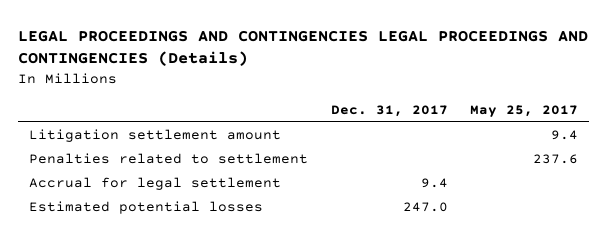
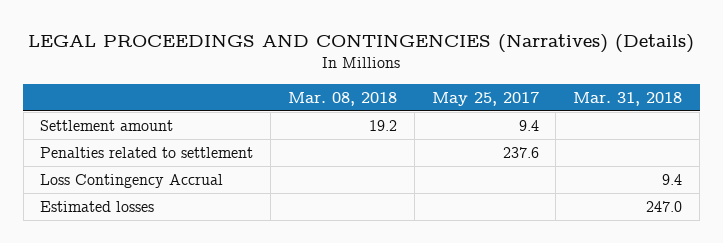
[18,29,589,67] LEGAL PROCEEDINGS AND CONTINGENCIES LEGAL PROCEEDINGS AND CONTINGENCIES (Details) -> [28,34,695,54] LEGAL PROCEEDINGS AND CONTINGENCIES (Narratives) (Details)
[330,104,448,117] Dec. 31, 2017 -> none
none -> [287,91,397,106] Mar. 08, 2018
none -> [573,91,683,106] Mar. 31, 2018
[29,129,282,143] Litigation settlement amount -> [40,120,174,132] Settlement amount
[29,177,282,191] Accrual for legal settlement -> [40,174,224,189] Loss Contingency Accrual
[29,201,264,215] Estimated potential losses -> [40,201,155,213] Estimated losses

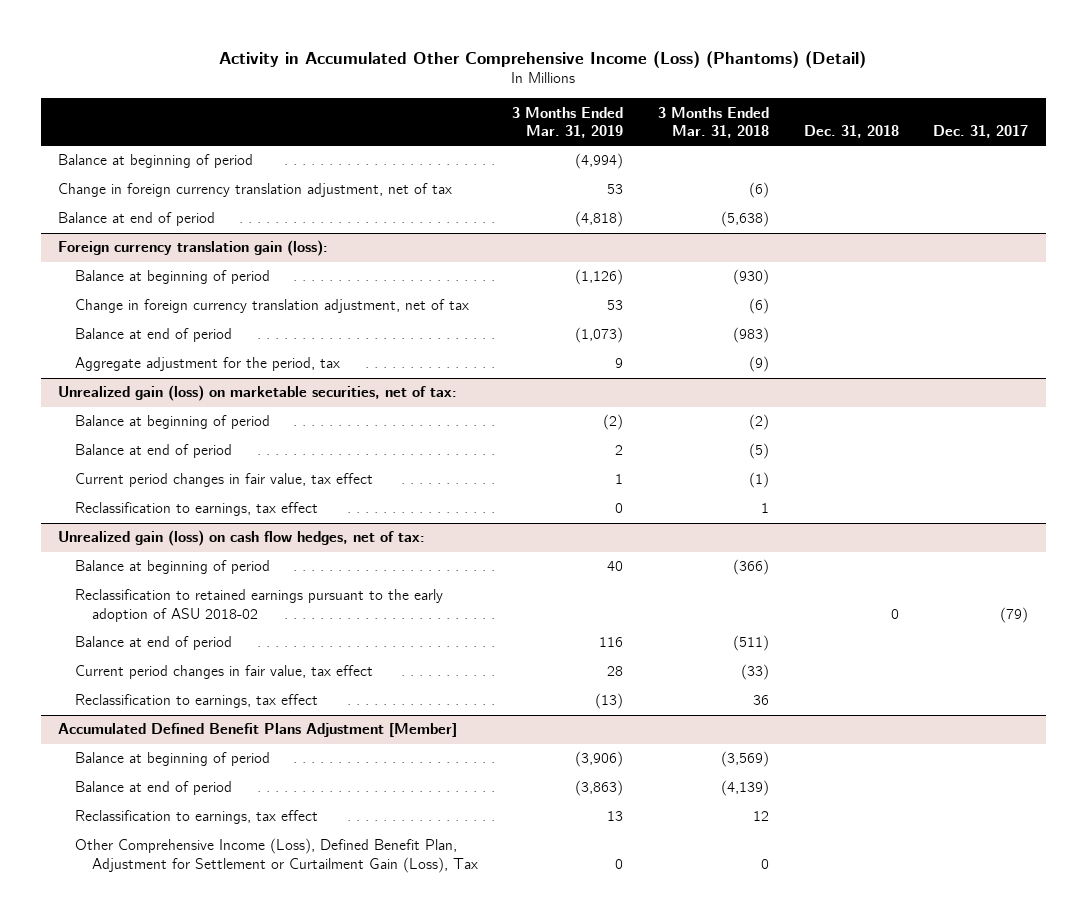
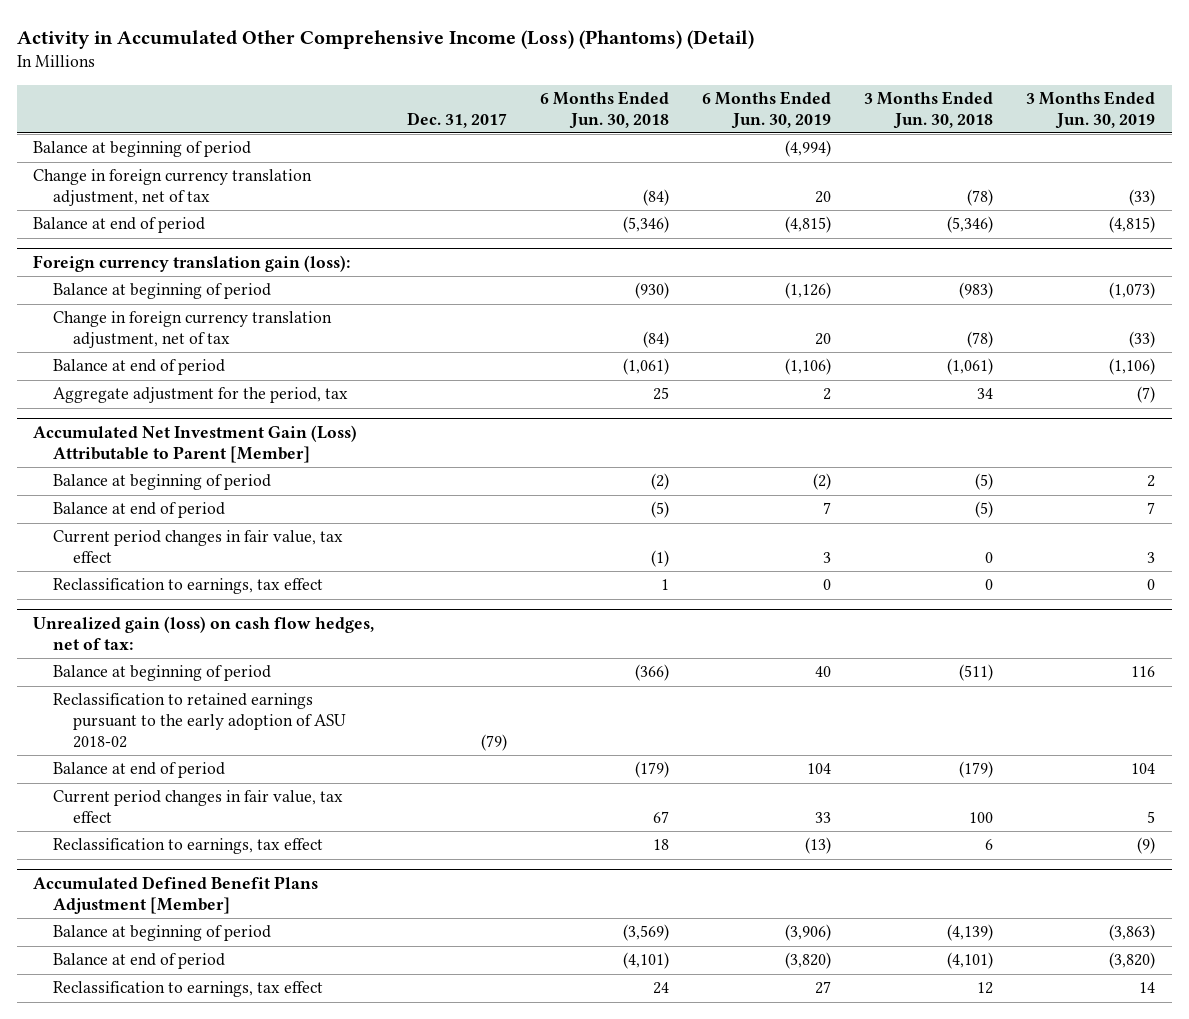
[512,106,624,139] 3 Months Ended Mar. 31, 2019 -> none
[658,106,770,139] 3 Months Ended Mar. 31, 2018 -> none
[803,125,899,139] Dec. 31, 2018 -> none
none -> [540,91,670,129] 6 Months Ended Jun. 30, 2018
none -> [702,91,832,129] 6 Months Ended Jun. 30, 2019
none -> [864,91,994,129] 3 Months Ended Jun. 30, 2018
none -> [1026,91,1156,129] 3 Months Ended Jun. 30, 2019
[58,385,458,402] Unrealized gain (loss) on marketable securities, net of tax: -> [33,424,358,463] Accumulated Net Investment Gain (Loss) Attributable to Parent [Member]
[74,838,478,873] Other Comprehensive Income (Loss), Defined Benefit Plan, Adjustment for Settlement or Curtailment Gain (Loss), Tax -> none

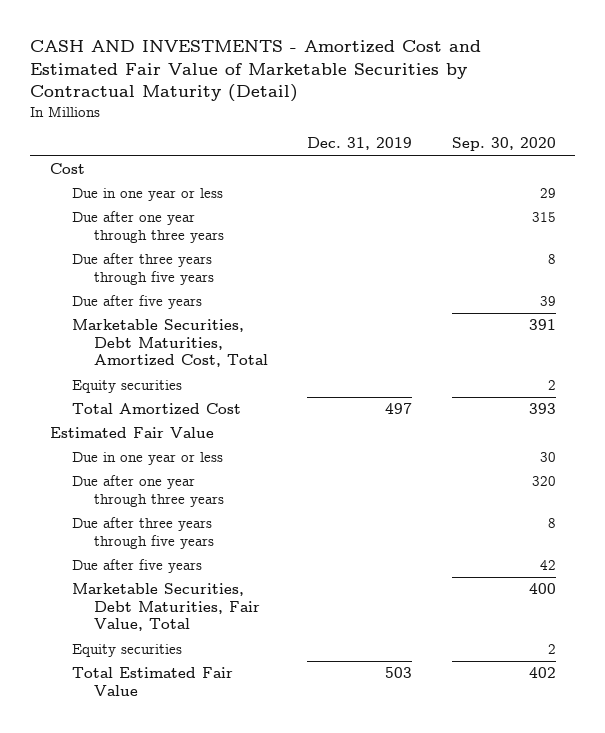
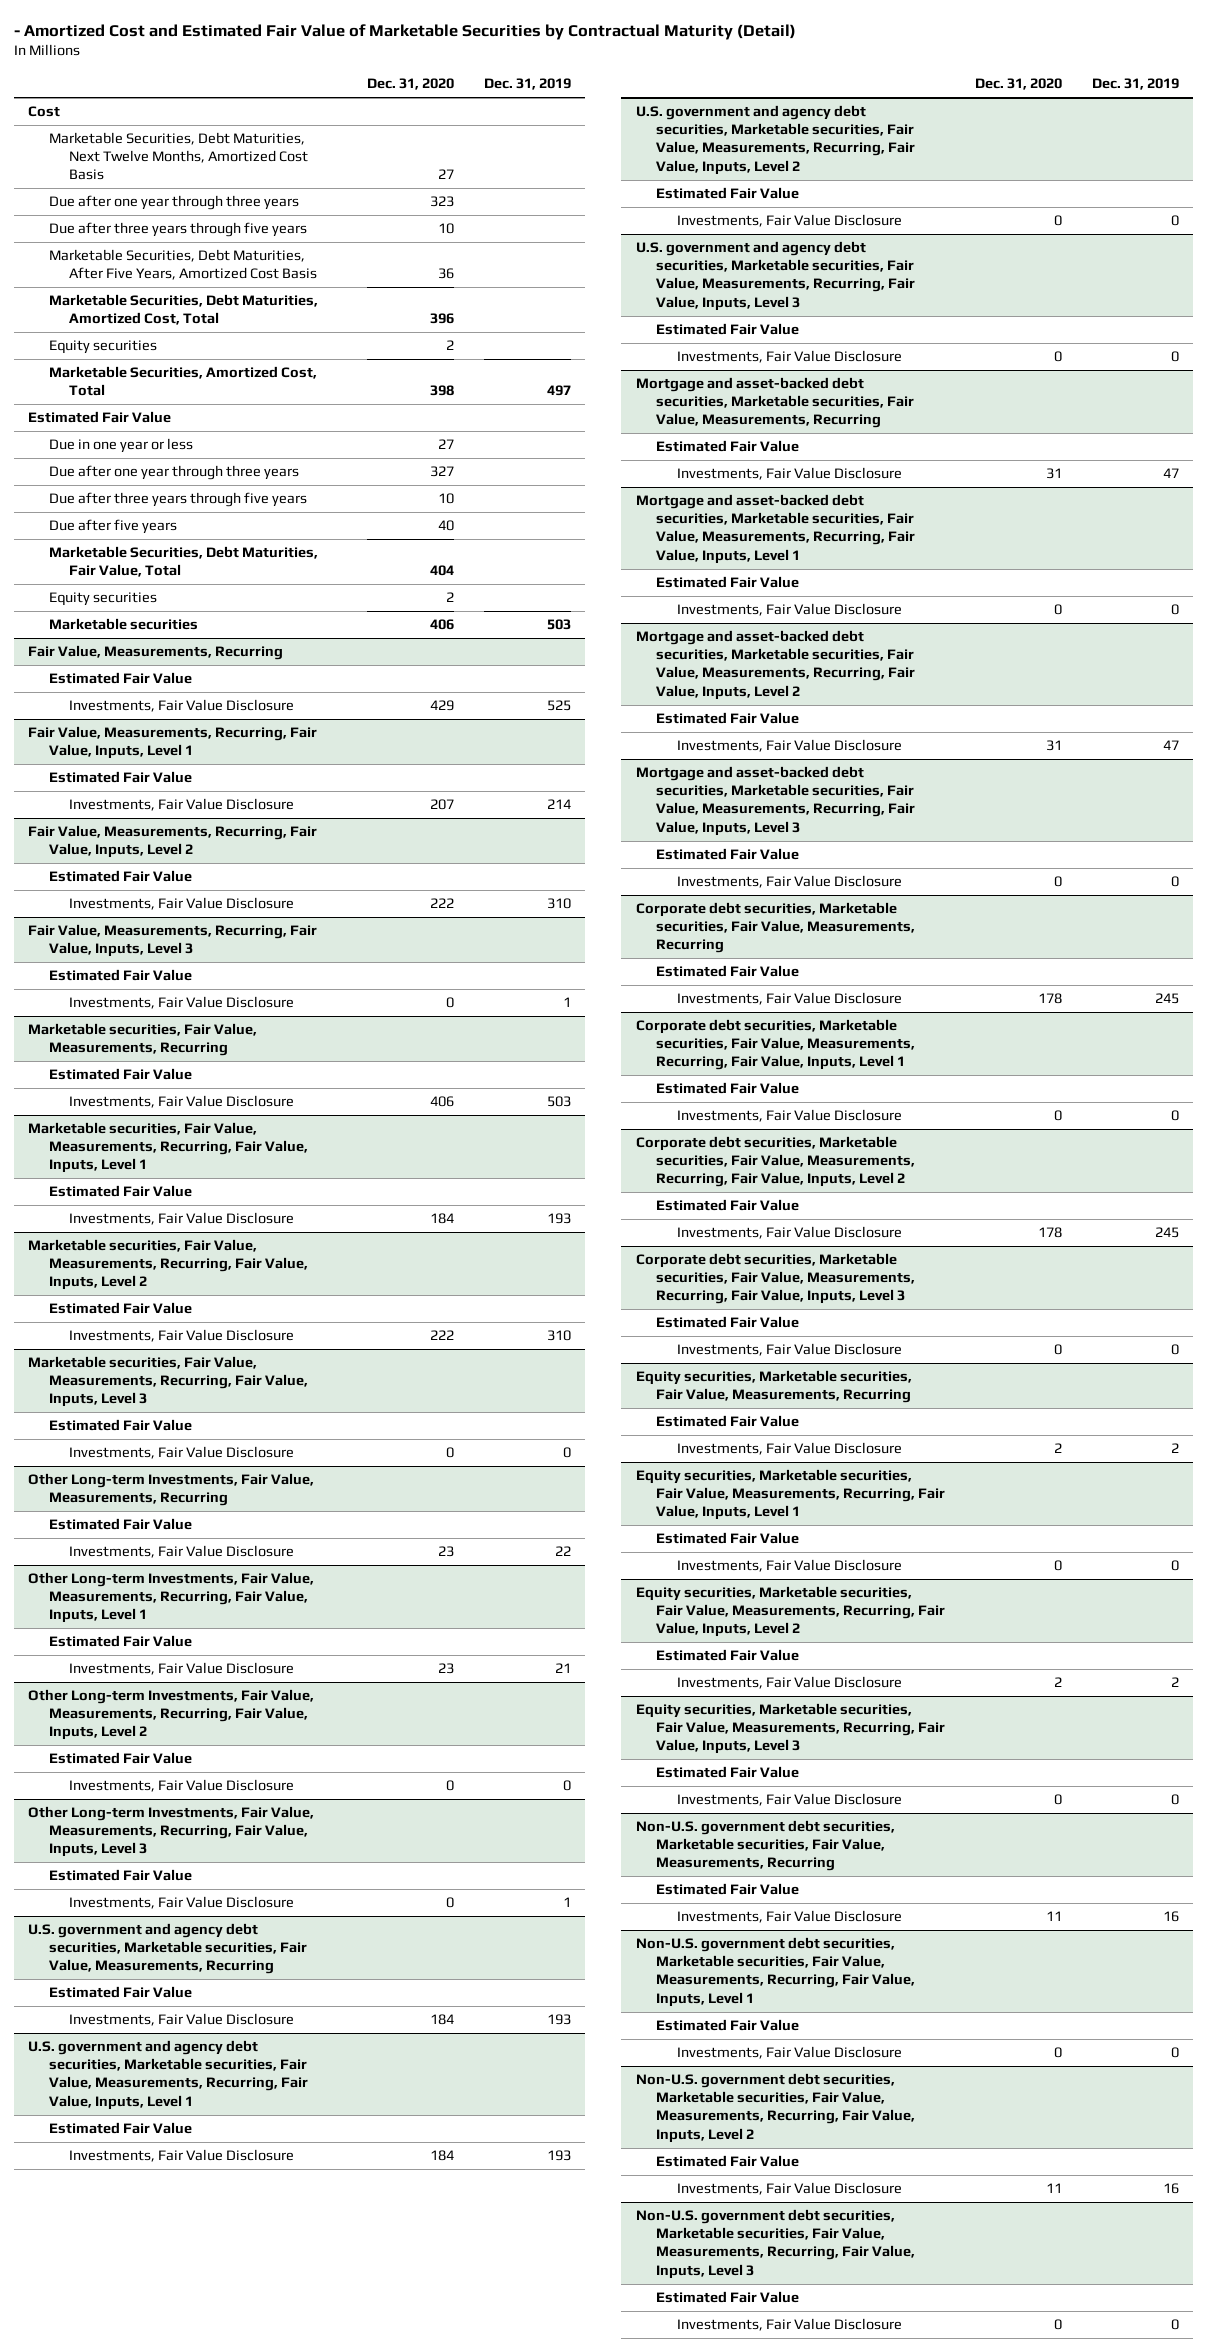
[30,40,482,103] CASH AND INVESTMENTS - Amortized Cost and Estimated Fair Value of Marketable Securities by Contractual Maturity (Detail) -> [13,23,796,40] - Amortized Cost and Estimated Fair Value of Marketable Securities by Contractual Maturity (Detail)
[451,137,556,152] Sep. 30, 2020 -> none
none -> [367,78,455,91] Dec. 31, 2020
[71,188,223,202] Due in one year or less -> [48,132,308,181] Marketable Securities, Debt Maturities, Next Twelve Months, Amortized Cost Basis
[71,295,202,310] Due after five years -> [48,249,317,281] Marketable Securities, Debt Maturities, After Five Years, Amortized Cost Basis
[71,403,241,416] Total Amortized Cost -> [48,366,317,397] Marketable Securities, Amortized Cost, Total
[71,667,233,696] Total Estimated Fair Value -> [48,618,198,631] Marketable securities
none -> [28,645,284,661] Fair Value, Measurements, Recurring
none -> [48,672,192,685] Estimated Fair Value
none -> [68,699,294,713] Investments, Fair Value Disclosure
none -> [28,726,318,760] Fair Value, Measurements, Recurring, Fair Value, Inputs, Level 1
none -> [48,771,192,784] Estimated Fair Value
none -> [68,798,294,812] Investments, Fair Value Disclosure
none -> [28,825,318,859] Fair Value, Measurements, Recurring, Fair Value, Inputs, Level 2
none -> [48,870,192,883] Estimated Fair Value
none -> [68,897,294,911] Investments, Fair Value Disclosure
none -> [28,924,318,958] Fair Value, Measurements, Recurring, Fair Value, Inputs, Level 3
none -> [48,969,192,982] Estimated Fair Value
none -> [68,996,294,1010] Investments, Fair Value Disclosure
none -> [28,1023,258,1057] Marketable securities, Fair Value, Measurements, Recurring
none -> [48,1068,192,1081] Estimated Fair Value
none -> [68,1095,294,1109] Investments, Fair Value Disclosure
none -> [28,1122,308,1174] Marketable securities, Fair Value, Measurements, Recurring, Fair Value, Inputs, Level 1
none -> [48,1185,192,1198] Estimated Fair Value
none -> [68,1212,294,1226] Investments, Fair Value Disclosure
none -> [28,1239,308,1291] Marketable securities, Fair Value, Measurements, Recurring, Fair Value, Inputs, Level 2
none -> [48,1302,192,1315] Estimated Fair Value
none -> [68,1329,294,1343] Investments, Fair Value Disclosure
none -> [28,1356,308,1408] Marketable securities, Fair Value, Measurements, Recurring, Fair Value, Inputs, Level 3
none -> [48,1419,192,1432] Estimated Fair Value
none -> [68,1446,294,1460] Investments, Fair Value Disclosure
none -> [28,1473,315,1507] Other Long-term Investments, Fair Value, Measurements, Recurring
none -> [48,1518,192,1531] Estimated Fair Value
none -> [68,1545,294,1559] Investments, Fair Value Disclosure
none -> [28,1572,315,1624] Other Long-term Investments, Fair Value, Measurements, Recurring, Fair Value, Inputs, Level 1
none -> [48,1635,192,1648] Estimated Fair Value
none -> [68,1662,294,1676] Investments, Fair Value Disclosure
none -> [28,1689,315,1741] Other Long-term Investments, Fair Value, Measurements, Recurring, Fair Value, Inputs, Level 2
none -> [48,1752,192,1765] Estimated Fair Value
none -> [68,1779,294,1793] Investments, Fair Value Disclosure
none -> [28,1806,315,1858] Other Long-term Investments, Fair Value, Measurements, Recurring, Fair Value, Inputs, Level 3
none -> [48,1869,192,1882] Estimated Fair Value
none -> [68,1896,294,1910] Investments, Fair Value Disclosure
none -> [28,1923,307,1975] U.S. government and agency debt securities, Marketable securities, Fair Value, Measurements, Recurring
none -> [48,1986,192,1999] Estimated Fair Value
none -> [68,2013,294,2027] Investments, Fair Value Disclosure
none -> [28,2040,308,2110] U.S. government and agency debt securities, Marketable securities, Fair Value, Measurements, Recurring, Fair Value, Inputs, Level 1
none -> [48,2122,192,2135] Estimated Fair Value
none -> [68,2149,294,2163] Investments, Fair Value Disclosure
none -> [636,105,916,175] U.S. government and agency debt securities, Marketable securities, Fair Value, Measurements, Recurring, Fair Value, Inputs, Level 2
none -> [656,187,800,200] Estimated Fair Value
none -> [676,214,902,228] Investments, Fair Value Disclosure
none -> [636,241,916,311] U.S. government and agency debt securities, Marketable securities, Fair Value, Measurements, Recurring, Fair Value, Inputs, Level 3
none -> [656,323,800,336] Estimated Fair Value
none -> [676,350,902,364] Investments, Fair Value Disclosure
none -> [636,377,915,429] Mortgage and asset-backed debt securities, Marketable securities, Fair Value, Measurements, Recurring
none -> [656,440,800,453] Estimated Fair Value
none -> [676,467,902,481] Investments, Fair Value Disclosure
none -> [636,494,916,564] Mortgage and asset-backed debt securities, Marketable securities, Fair Value, Measurements, Recurring, Fair Value, Inputs, Level 1
none -> [656,576,800,589] Estimated Fair Value
none -> [676,603,902,617] Investments, Fair Value Disclosure
none -> [636,630,916,700] Mortgage and asset-backed debt securities, Marketable securities, Fair Value, Measurements, Recurring, Fair Value, Inputs, Level 2
none -> [656,712,800,725] Estimated Fair Value
none -> [676,739,902,753] Investments, Fair Value Disclosure
none -> [636,766,916,836] Mortgage and asset-backed debt securities, Marketable securities, Fair Value, Measurements, Recurring, Fair Value, Inputs, Level 3
none -> [656,848,800,861] Estimated Fair Value
none -> [676,875,902,889] Investments, Fair Value Disclosure
none -> [636,902,916,954] Corporate debt securities, Marketable securities, Fair Value, Measurements, Recurring
none -> [656,965,800,978] Estimated Fair Value
none -> [676,992,902,1006] Investments, Fair Value Disclosure
none -> [636,1019,916,1071] Corporate debt securities, Marketable securities, Fair Value, Measurements, Recurring, Fair Value, Inputs, Level 1
none -> [656,1082,800,1095] Estimated Fair Value
none -> [676,1109,902,1123] Investments, Fair Value Disclosure
none -> [636,1136,916,1188] Corporate debt securities, Marketable securities, Fair Value, Measurements, Recurring, Fair Value, Inputs, Level 2
none -> [656,1199,800,1212] Estimated Fair Value
none -> [676,1226,902,1240] Investments, Fair Value Disclosure
none -> [636,1253,916,1305] Corporate debt securities, Marketable securities, Fair Value, Measurements, Recurring, Fair Value, Inputs, Level 3
none -> [656,1316,800,1329] Estimated Fair Value
none -> [676,1343,902,1357] Investments, Fair Value Disclosure
none -> [636,1370,913,1404] Equity securities, Marketable securities, Fair Value, Measurements, Recurring
none -> [656,1415,800,1428] Estimated Fair Value
none -> [676,1442,902,1456] Investments, Fair Value Disclosure
none -> [636,1469,946,1521] Equity securities, Marketable securities, Fair Value, Measurements, Recurring, Fair Value, Inputs, Level 1
none -> [656,1532,800,1545] Estimated Fair Value
none -> [676,1559,902,1573] Investments, Fair Value Disclosure
none -> [636,1586,946,1638] Equity securities, Marketable securities, Fair Value, Measurements, Recurring, Fair Value, Inputs, Level 2
none -> [656,1649,800,1662] Estimated Fair Value
none -> [676,1676,902,1690] Investments, Fair Value Disclosure
none -> [636,1703,946,1755] Equity securities, Marketable securities, Fair Value, Measurements, Recurring, Fair Value, Inputs, Level 3
none -> [656,1766,800,1779] Estimated Fair Value
none -> [676,1793,902,1807] Investments, Fair Value Disclosure
none -> [636,1820,896,1872] Non-U.S. government debt securities, Marketable securities, Fair Value, Measurements, Recurring
none -> [656,1883,800,1896] Estimated Fair Value
none -> [676,1910,902,1924] Investments, Fair Value Disclosure
none -> [636,1937,916,2007] Non-U.S. government debt securities, Marketable securities, Fair Value, Measurements, Recurring, Fair Value, Inputs, Level 1
none -> [656,2019,800,2032] Estimated Fair Value
none -> [676,2046,902,2060] Investments, Fair Value Disclosure
none -> [636,2073,916,2143] Non-U.S. government debt securities, Marketable securities, Fair Value, Measurements, Recurring, Fair Value, Inputs, Level 2
none -> [656,2155,800,2168] Estimated Fair Value
none -> [676,2182,902,2196] Investments, Fair Value Disclosure
none -> [636,2209,916,2279] Non-U.S. government debt securities, Marketable securities, Fair Value, Measurements, Recurring, Fair Value, Inputs, Level 3
none -> [656,2291,800,2304] Estimated Fair Value
none -> [676,2318,902,2332] Investments, Fair Value Disclosure

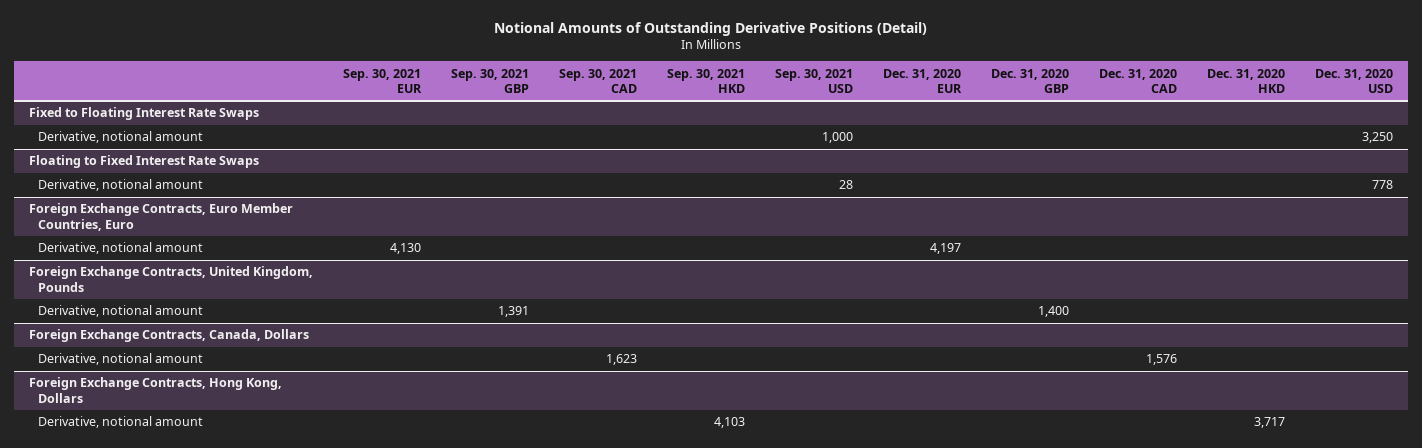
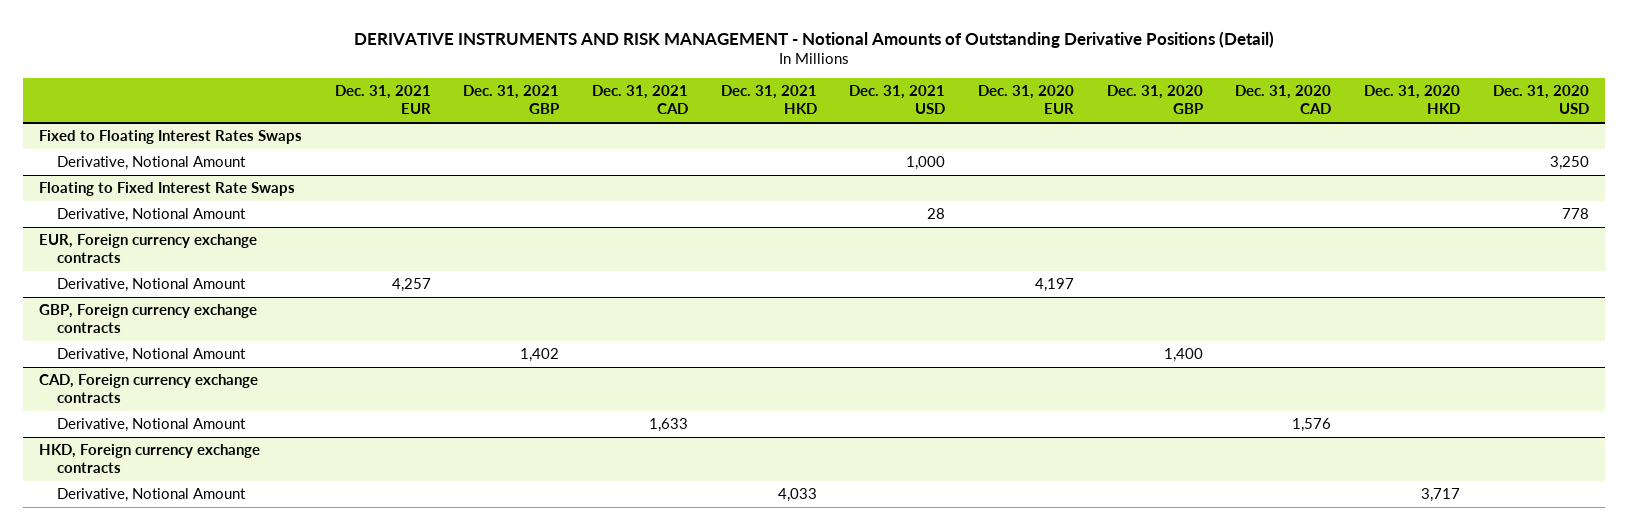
[493,21,927,36] Notional Amounts of Outstanding Derivative Positions (Detail) -> [353,30,1274,48] DERIVATIVE INSTRUMENTS AND RISK MANAGEMENT - Notional Amounts of Outstanding Derivative Positions (Detail)
[342,68,422,94] Sep. 30, 2021 EUR -> none
[450,68,529,94] Sep. 30, 2021 GBP -> none
[558,68,637,94] Sep. 30, 2021 CAD -> none
[666,68,745,94] Sep. 30, 2021 HKD -> none
[774,68,853,94] Sep. 30, 2021 USD -> none
none -> [334,85,431,115] Dec. 31, 2021 EUR
none -> [463,85,560,115] Dec. 31, 2021 GBP
none -> [591,85,688,115] Dec. 31, 2021 CAD
none -> [720,85,817,115] Dec. 31, 2021 HKD
none -> [849,85,946,115] Dec. 31, 2021 USD
[28,107,259,121] Fixed to Floating Interest Rate Swaps -> none
[38,131,204,144] Derivative, notional amount -> none
none -> [38,130,302,145] Fixed to Floating Interest Rates Swaps
none -> [57,156,247,171] Derivative, Notional Amount
[28,203,293,231] Foreign Exchange Contracts, Euro Member Countries, Euro -> none
[38,242,204,255] Derivative, notional amount -> none
[28,266,313,292] Foreign Exchange Contracts, United Kingdom, Pounds -> none
[38,305,204,318] Derivative, notional amount -> none
[28,329,309,343] Foreign Exchange Contracts, Canada, Dollars -> none
[38,353,204,366] Derivative, notional amount -> none
[28,377,282,403] Foreign Exchange Contracts, Hong Kong, Dollars -> none
[38,416,204,429] Derivative, notional amount -> none
[38,179,204,192] Derivative, notional amount -> [57,208,247,223] Derivative, Notional Amount
none -> [38,234,257,264] EUR, Foreign currency exchange contracts
none -> [57,278,247,293] Derivative, Notional Amount
none -> [38,304,257,334] GBP, Foreign currency exchange contracts
none -> [57,348,247,363] Derivative, Notional Amount
none -> [38,374,258,404] CAD, Foreign currency exchange contracts
none -> [57,418,247,433] Derivative, Notional Amount
none -> [38,444,260,474] HKD, Foreign currency exchange contracts
none -> [57,488,247,503] Derivative, Notional Amount

